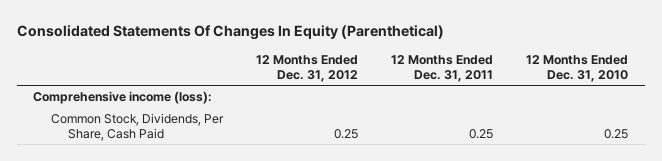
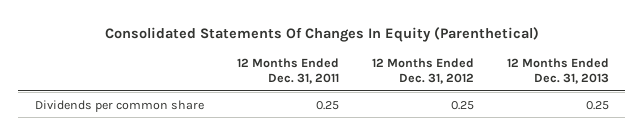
[526,55,629,82] 12 Months Ended Dec. 31, 2010 -> none
none -> [506,58,609,85] 12 Months Ended Dec. 31, 2013
[33,91,213,105] Comprehensive income (loss): -> none
[50,113,224,142] Common Stock, Dividends, Per Share, Cash Paid -> [34,99,204,112] Dividends per common share

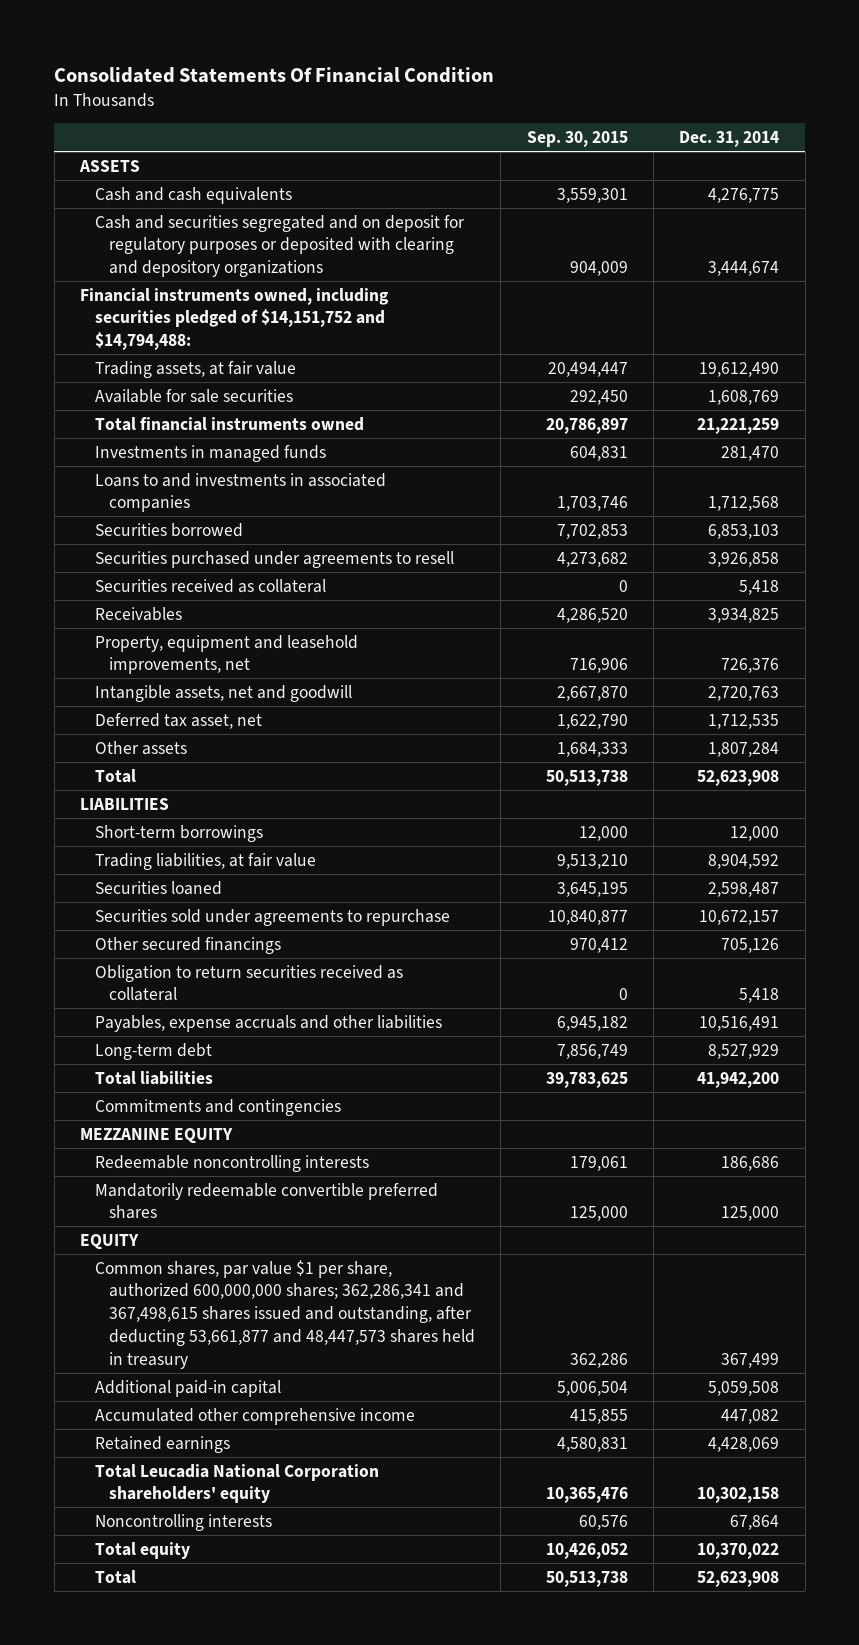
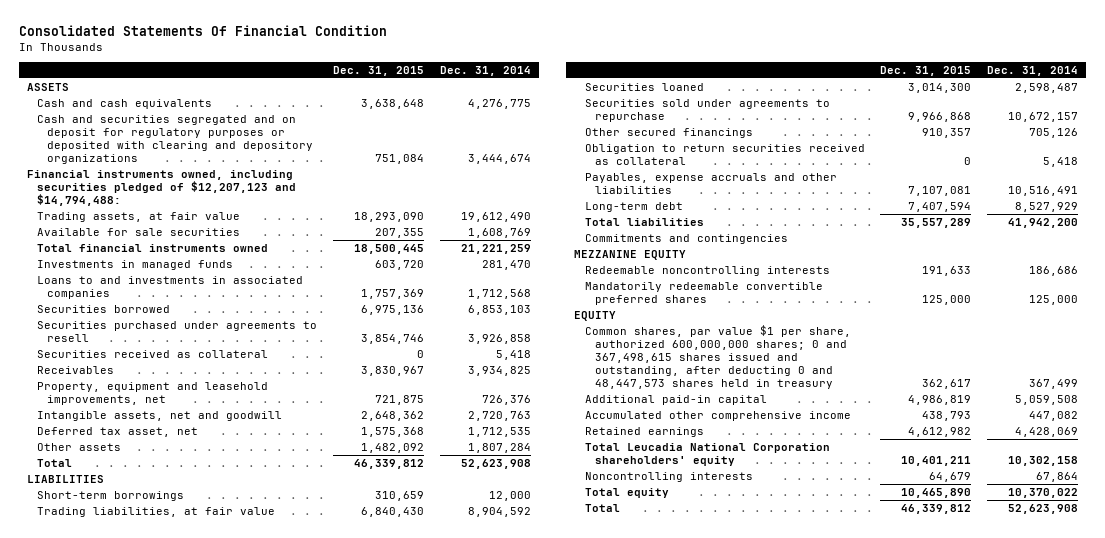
[526,131,628,148] Sep. 30, 2015 -> none
none -> [333,65,425,76] Dec. 31, 2015
[80,287,390,351] Financial instruments owned, including securities pledged of $14,151,752 and $14,794,488: -> [26,169,297,207] Financial instruments owned, including securities pledged of $12,207,123 and $14,794,488:
[94,1259,476,1369] Common shares, par value $1 per share, authorized 600,000,000 shares; 362,286,341 and 367,498,615 shares issued and outstanding, after deducting 53,661,877 and 48,447,573 shares held in treasury -> [584,324,851,390] Common shares, par value $1 per share, authorized 600,000,000 shares; 0 and 367,498,615 shares issued and outstanding, after deducting 0 and 48,447,573 shares held in treasury

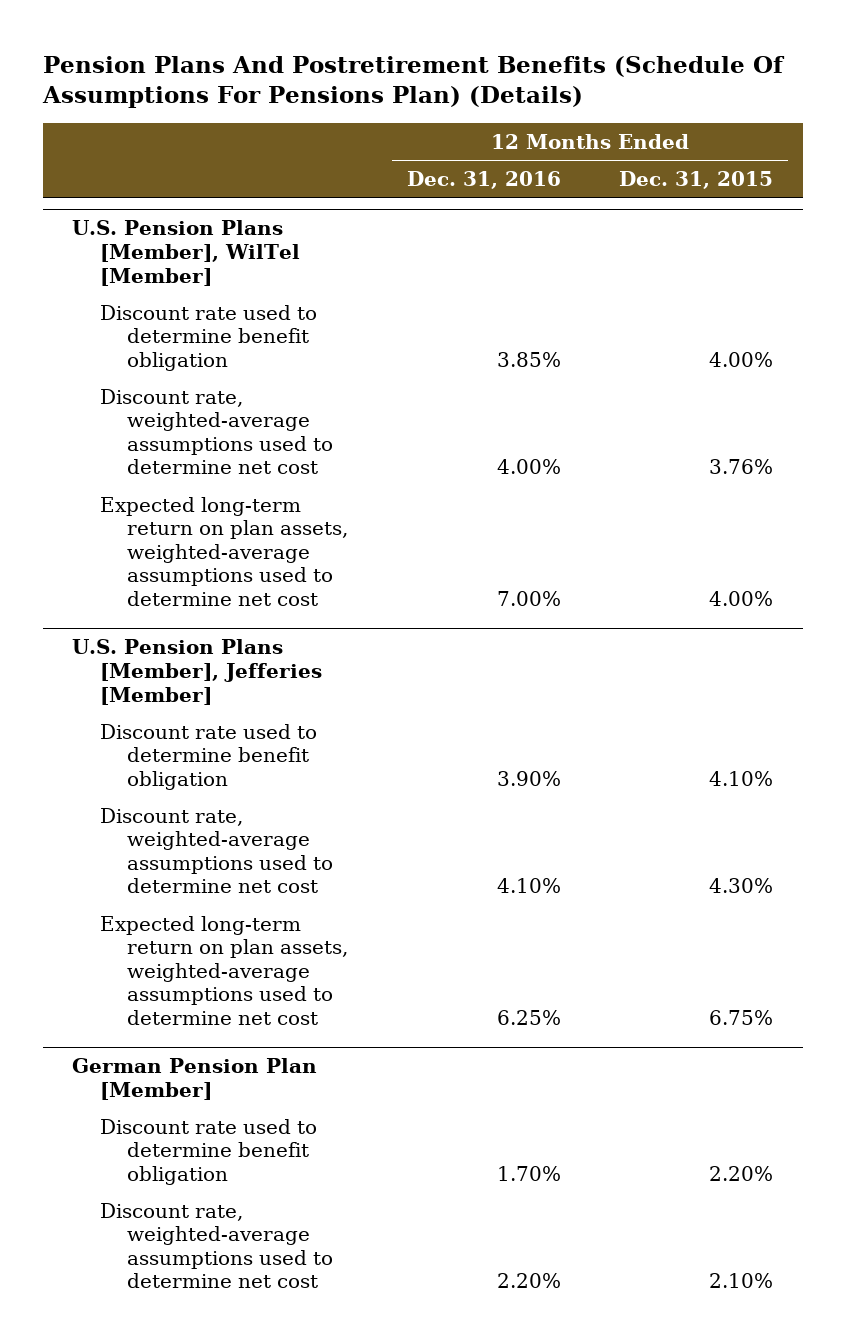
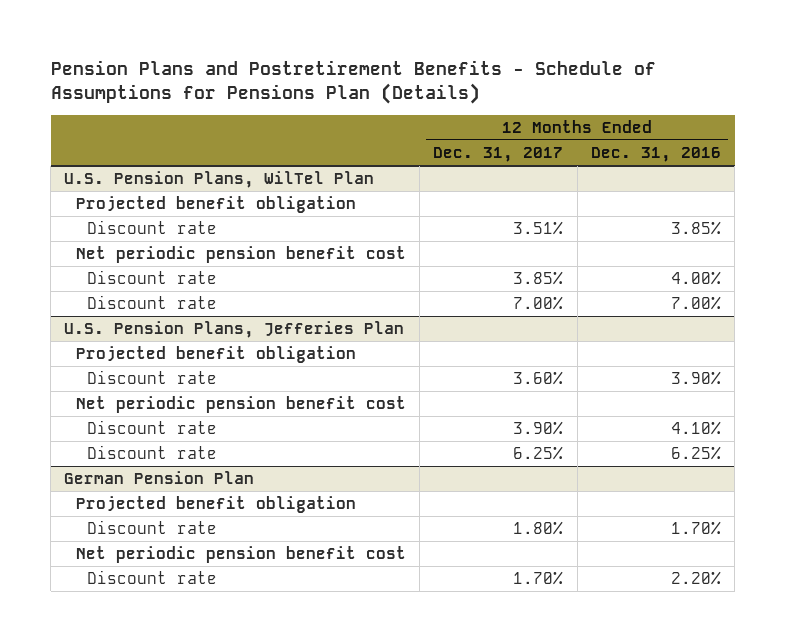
[41,55,785,109] Pension Plans And Postretirement Benefits (Schedule Of Assumptions For Pensions Plan) (Details) -> [50,59,656,105] Pension Plans and Postretirement Benefits - Schedule of Assumptions for Pensions Plan (Details)
[619,170,774,189] Dec. 31, 2015 -> none
none -> [433,147,564,163] Dec. 31, 2017
[71,220,300,286] U.S. Pension Plans [Member], WilTel [Member] -> [64,171,375,189] U.S. Pension Plans, WilTel Plan
none -> [75,196,356,214] Projected benefit obligation
[99,304,317,371] Discount rate used to determine benefit obligation -> [86,220,217,235] Discount rate
none -> [75,246,406,264] Net periodic pension benefit cost
[99,388,334,475] Discount rate, weighted-average assumptions used to determine net cost -> [86,270,217,285] Discount rate
[99,496,349,606] Expected long-term return on plan assets, weighted-average assumptions used to determine net cost -> [86,295,217,310] Discount rate
[71,639,322,705] U.S. Pension Plans [Member], Jefferies [Member] -> [64,321,405,339] U.S. Pension Plans, Jefferies Plan
none -> [75,346,356,364] Projected benefit obligation
[99,723,317,790] Discount rate used to determine benefit obligation -> [86,370,217,385] Discount rate
none -> [75,396,406,414] Net periodic pension benefit cost
[99,807,334,894] Discount rate, weighted-average assumptions used to determine net cost -> [86,420,217,435] Discount rate
[99,915,349,1025] Expected long-term return on plan assets, weighted-average assumptions used to determine net cost -> [86,445,217,460] Discount rate
[71,1058,317,1101] German Pension Plan [Member] -> [64,471,255,485] German Pension Plan
none -> [75,496,356,514] Projected benefit obligation
[99,1118,317,1185] Discount rate used to determine benefit obligation -> [86,520,217,535] Discount rate
none -> [75,546,406,564] Net periodic pension benefit cost
[99,1202,334,1289] Discount rate, weighted-average assumptions used to determine net cost -> [86,570,217,585] Discount rate

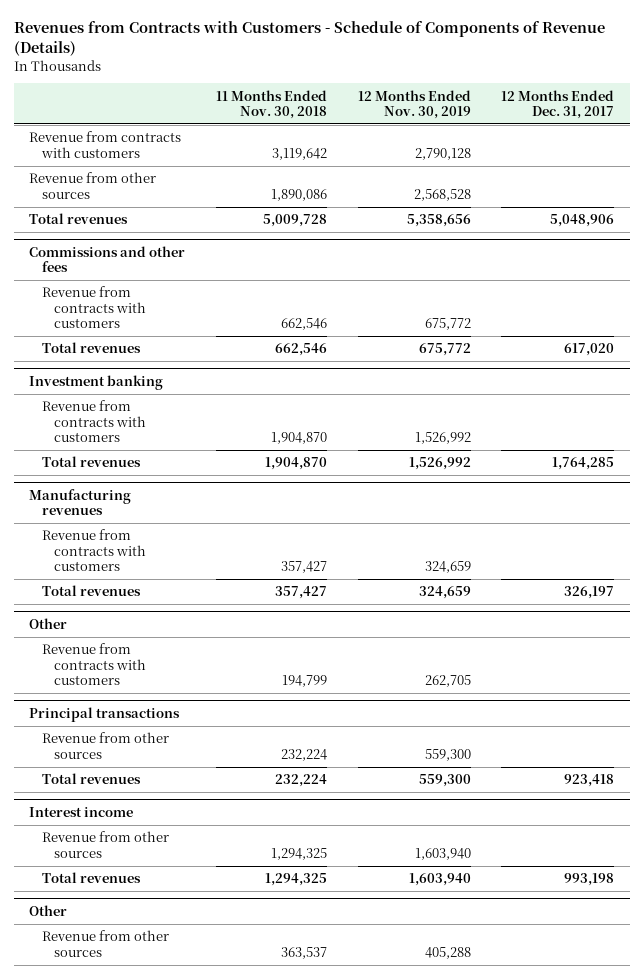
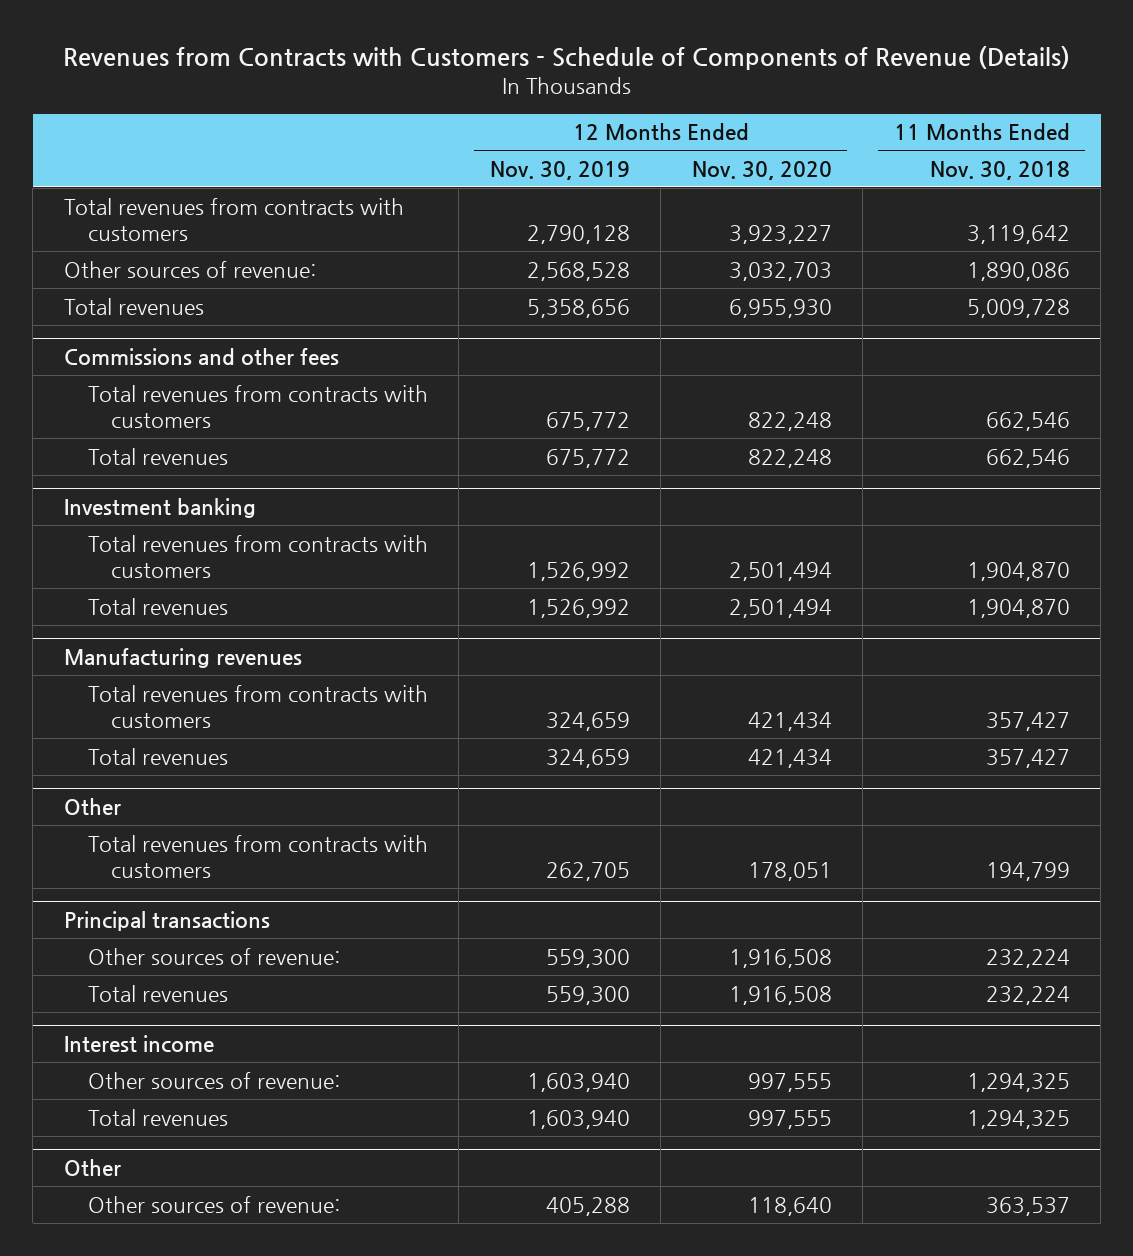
[501,89,615,119] 12 Months Ended Dec. 31, 2017 -> none
none -> [691,160,832,180] Nov. 30, 2020
[29,131,182,158] Revenue from contracts with customers -> [63,197,404,242] Total revenues from contracts with customers
[29,172,157,199] Revenue from other sources -> [63,260,316,278] Other sources of revenue:
[41,286,147,328] Revenue from contracts with customers -> [87,384,428,429] Total revenues from contracts with customers
[41,400,147,442] Revenue from contracts with customers -> [87,534,428,579] Total revenues from contracts with customers
[41,529,147,571] Revenue from contracts with customers -> [87,684,428,729] Total revenues from contracts with customers
[41,643,147,685] Revenue from contracts with customers -> [87,834,428,879] Total revenues from contracts with customers
[41,732,169,759] Revenue from other sources -> [87,947,340,965] Other sources of revenue:
[41,831,169,858] Revenue from other sources -> [87,1071,340,1089] Other sources of revenue:
[41,930,169,957] Revenue from other sources -> [87,1195,340,1213] Other sources of revenue:

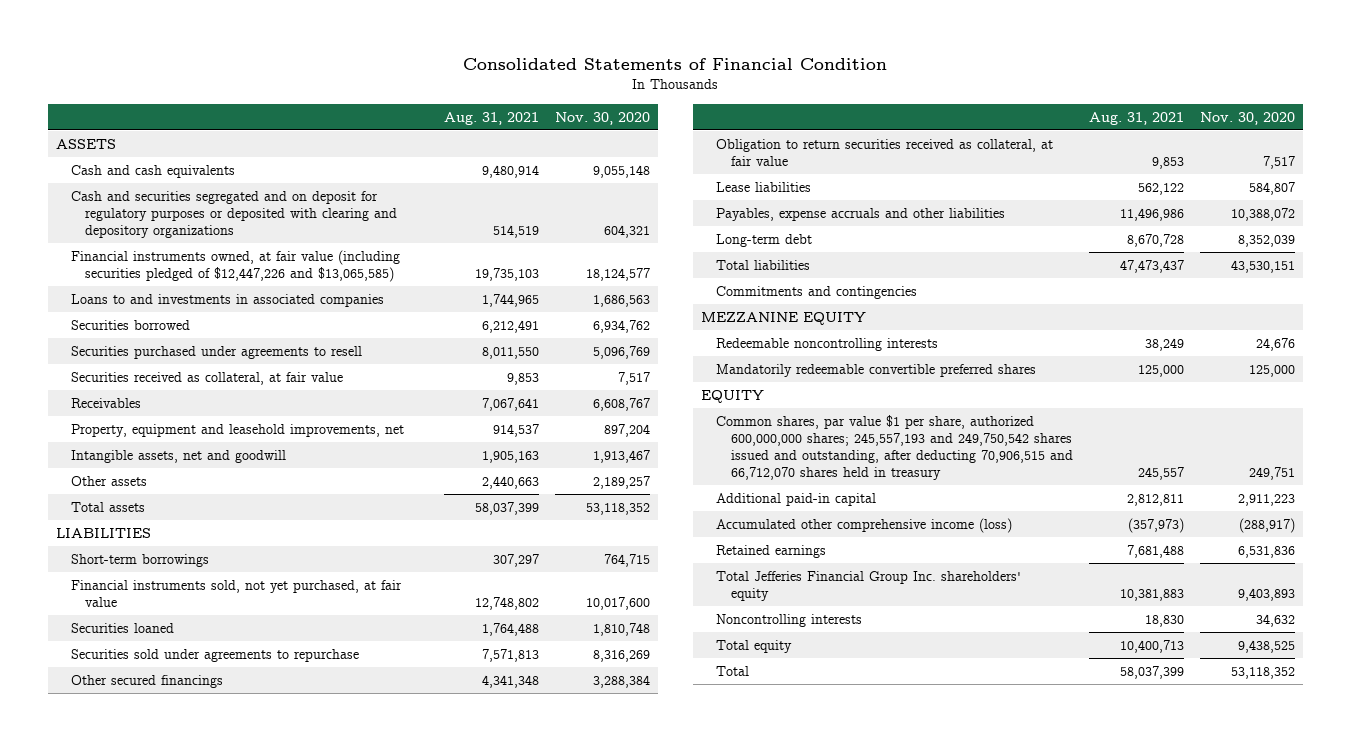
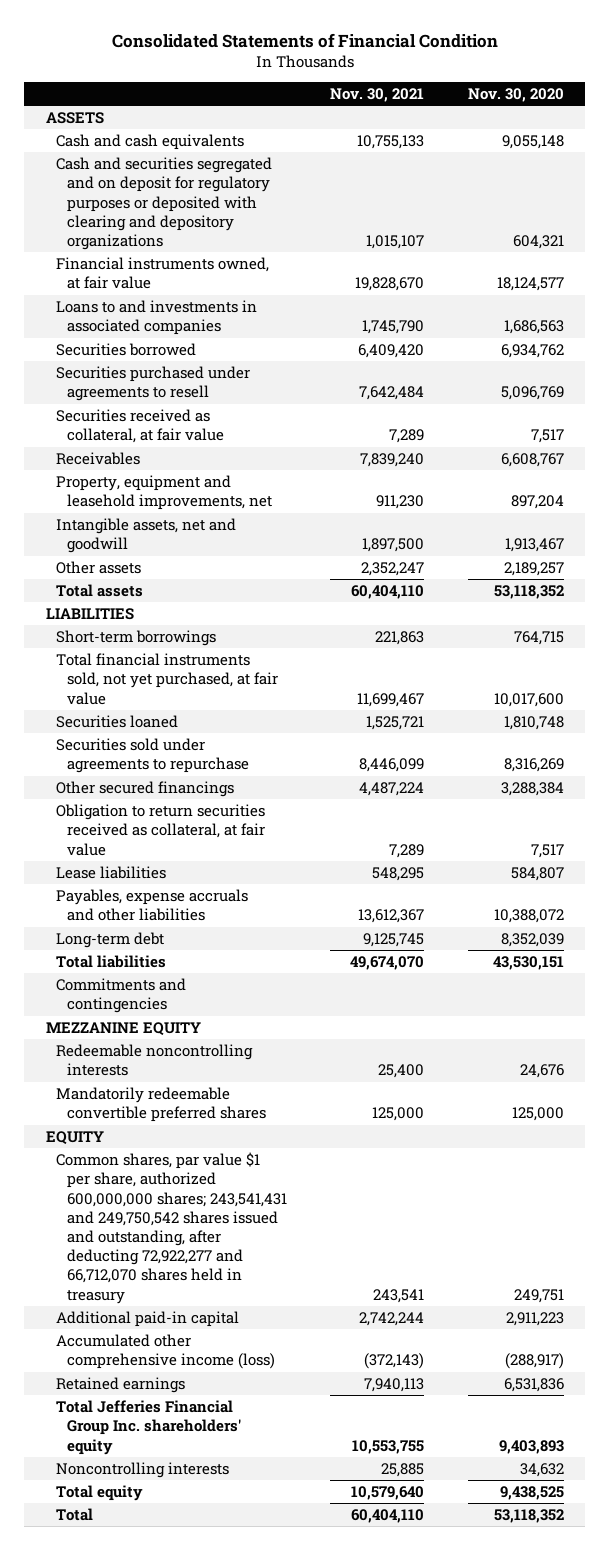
[443,111,539,125] Aug. 31, 2021 -> none
none -> [330,87,425,102] Nov. 30, 2021
[70,250,400,282] Financial instruments owned, at fair value (including securities pledged of $12,447,226 and $13,065,585) -> [56,257,270,290] Financial instruments owned, at fair value
[70,580,402,607] Financial instruments sold, not yet purchased, at fair value -> [56,653,278,705] Total financial instruments sold, not yet purchased, at fair value
[716,415,1073,480] Common shares, par value $1 per share, authorized 600,000,000 shares; 245,557,193 and 249,750,542 shares issued and outstanding, after deducting 70,906,515 and 66,712,070 shares held in treasury -> [56,1152,287,1304] Common shares, par value $1 per share, authorized 600,000,000 shares; 243,541,431 and 249,750,542 shares issued and outstanding, after deducting 72,922,277 and 66,712,070 shares held in treasury

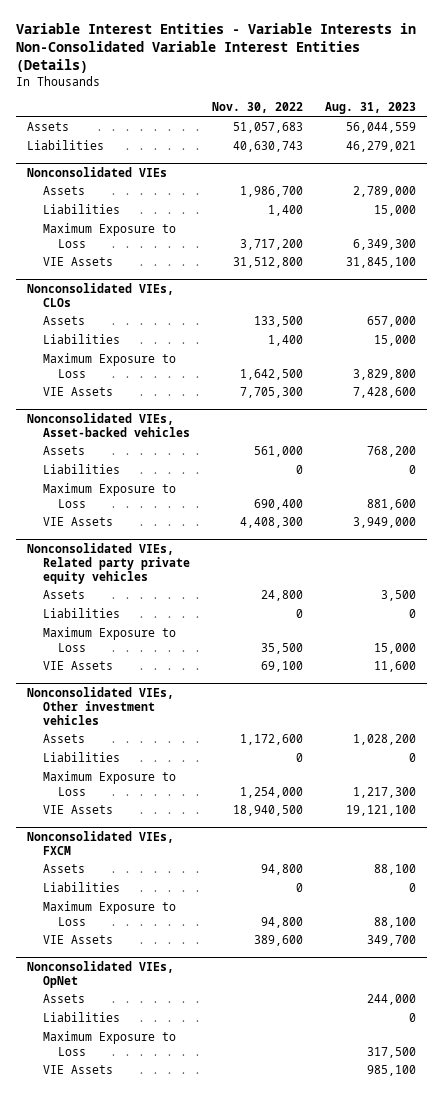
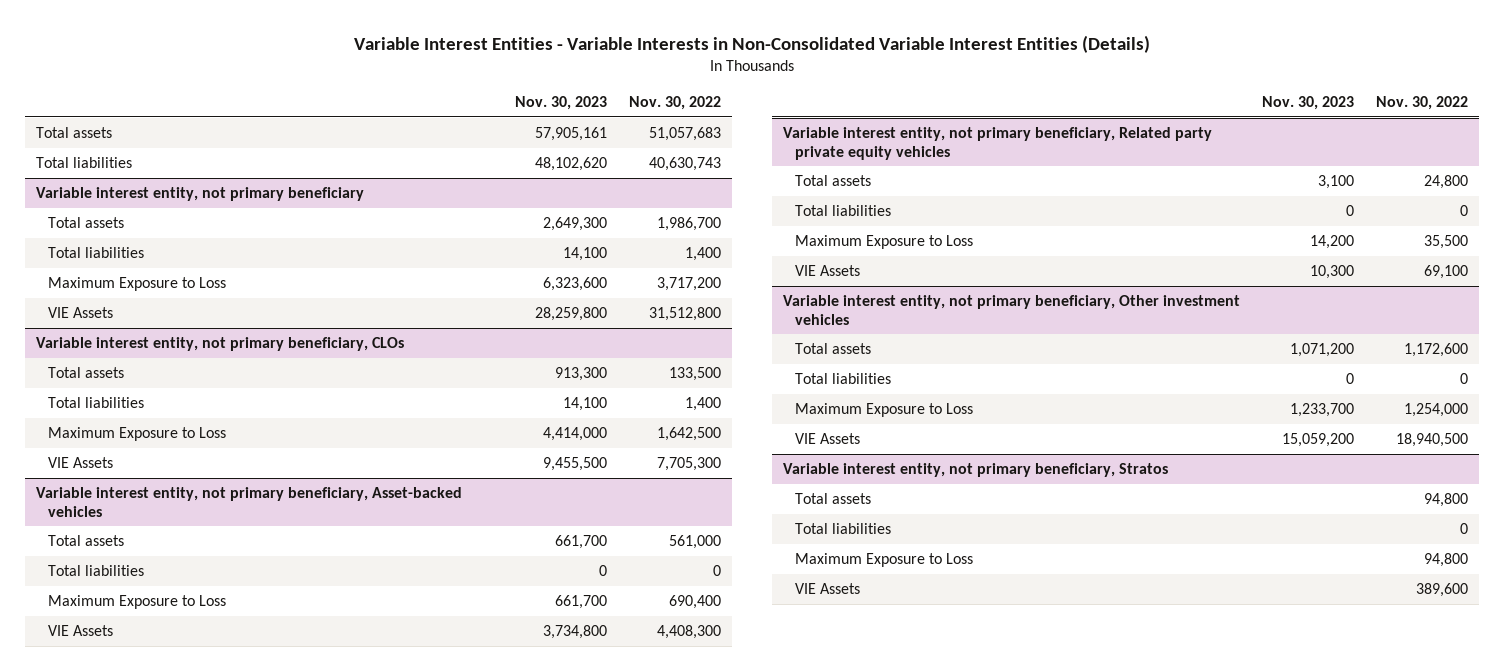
[325,102,417,115] Aug. 31, 2023 -> none
none -> [515,96,608,111] Nov. 30, 2023
[27,122,70,132] Assets -> [36,127,113,139] Total assets
[27,140,105,151] Liabilities -> [36,157,133,169] Total liabilities
[27,166,168,177] Nonconsolidated VIEs -> [36,187,365,202] Variable interest entity, not primary beneficiary
[42,186,85,196] Assets -> [48,217,125,229] Total assets
[42,204,120,215] Liabilities -> [48,247,145,259] Total liabilities
[27,282,175,308] Nonconsolidated VIEs, CLOs -> none
none -> [36,337,405,352] Variable interest entity, not primary beneficiary, CLOs
[42,316,85,326] Assets -> [48,367,125,379] Total assets
[42,334,120,345] Liabilities -> [48,397,145,409] Total liabilities
[27,412,190,438] Nonconsolidated VIEs, Asset-backed vehicles -> none
none -> [36,487,463,517] Variable interest entity, not primary beneficiary, Asset-backed vehicles
[42,446,85,456] Assets -> [48,535,125,547] Total assets
[42,464,120,475] Liabilities -> [48,565,145,577] Total liabilities
[27,542,190,585] Nonconsolidated VIEs, Related party private equity vehicles -> none
none -> [783,127,1213,160] Variable interest entity, not primary beneficiary, Related party private equity vehicles
[42,590,85,600] Assets -> [795,175,872,187] Total assets
[42,608,120,619] Liabilities -> [795,205,892,217] Total liabilities
[27,686,175,726] Nonconsolidated VIEs, Other investment vehicles -> none
none -> [783,295,1241,325] Variable interest entity, not primary beneficiary, Other investment vehicles
[42,734,85,744] Assets -> [795,343,872,355] Total assets
[42,752,120,763] Liabilities -> [795,373,892,385] Total liabilities
[27,830,175,856] Nonconsolidated VIEs, FXCM -> none
none -> [783,463,1169,478] Variable interest entity, not primary beneficiary, Stratos
[42,864,85,874] Assets -> [795,493,872,505] Total assets
[42,882,120,893] Liabilities -> [795,523,892,535] Total liabilities
[27,960,175,989] Nonconsolidated VIEs, OpNet -> none
[42,994,85,1004] Assets -> none
[42,1012,120,1023] Liabilities -> none
[42,1031,176,1056] Maximum Exposure to Loss -> none
[42,1065,113,1075] VIE Assets -> none

